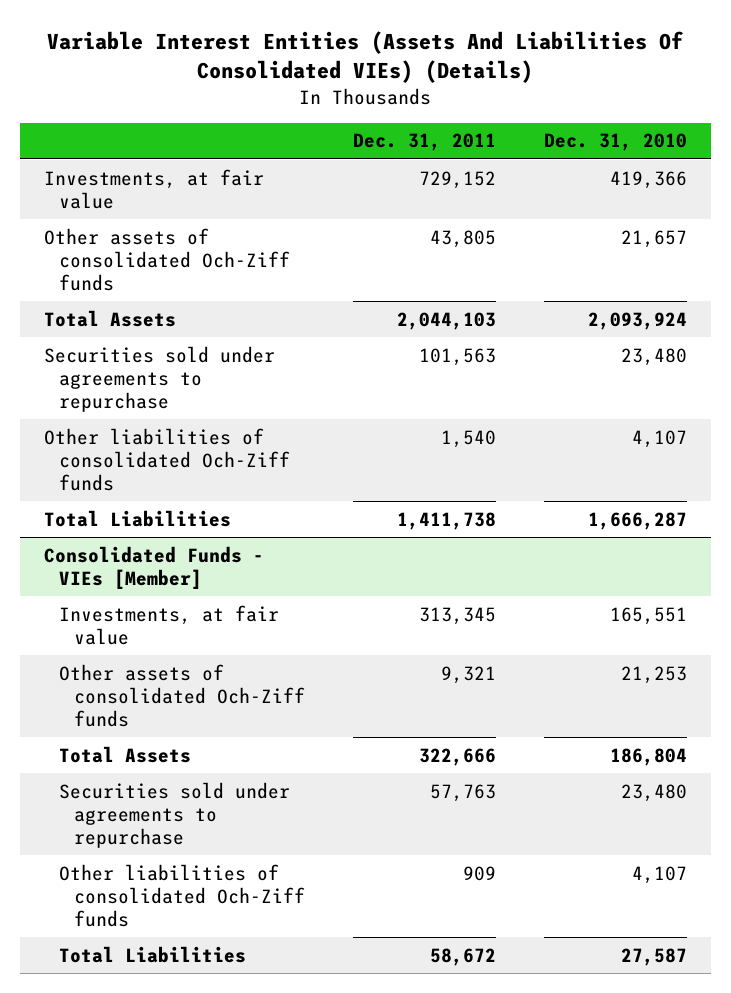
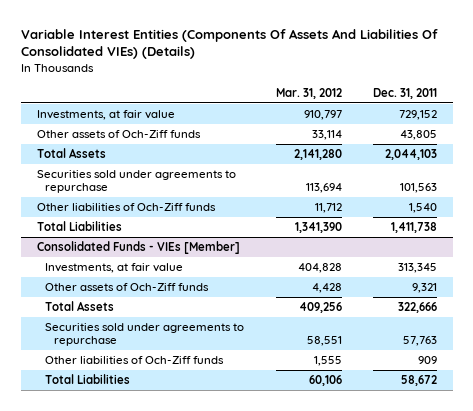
[47,31,684,84] Variable Interest Entities (Assets And Liabilities Of Consolidated VIEs) (Details) -> [20,28,438,60] Variable Interest Entities (Components Of Assets And Liabilities Of Consolidated VIEs) (Details)
[543,133,687,152] Dec. 31, 2010 -> none
none -> [275,88,342,100] Mar. 31, 2012
[43,227,291,291] Other assets of consolidated Och-Ziff funds -> [36,129,201,138] Other assets of Och-Ziff funds
[43,427,291,491] Other liabilities of consolidated Och-Ziff funds -> [36,202,216,211] Other liabilities of Och-Ziff funds
[59,663,306,727] Other assets of consolidated Och-Ziff funds -> [45,282,210,291] Other assets of Och-Ziff funds
[59,863,306,927] Other liabilities of consolidated Och-Ziff funds -> [45,355,225,364] Other liabilities of Och-Ziff funds

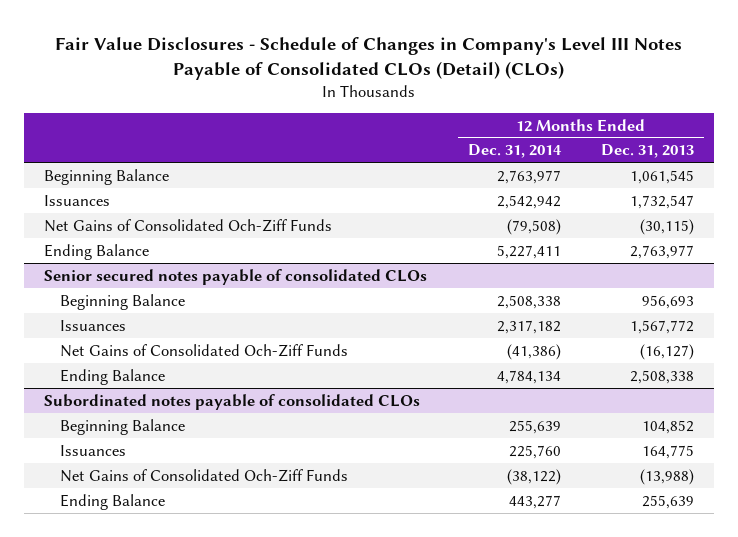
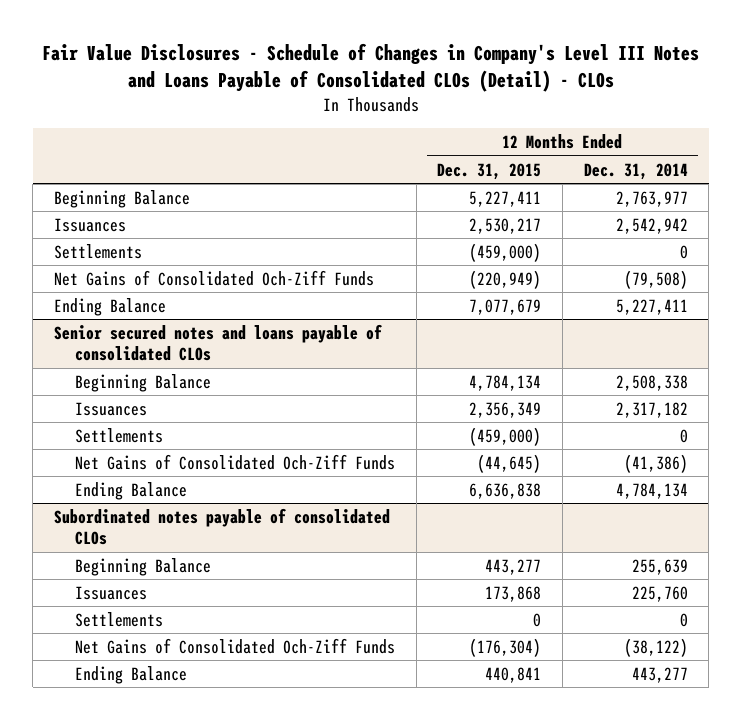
[55,36,683,80] Fair Value Disclosures - Schedule of Changes in Company's Level III Notes Payable of Consolidated CLOs (Detail) (CLOs) -> [41,43,699,93] Fair Value Disclosures - Schedule of Changes in Company's Level III Notes and Loans Payable of Consolidated CLOs (Detail) - CLOs
[601,144,695,159] Dec. 31, 2013 -> none
none -> [437,162,542,180] Dec. 31, 2015
none -> [53,243,142,259] Settlements
[44,268,428,285] Senior secured notes payable of consolidated CLOs -> [53,323,382,362] Senior secured notes and loans payable of consolidated CLOs
none -> [75,427,164,443] Settlements
none -> [75,611,164,627] Settlements

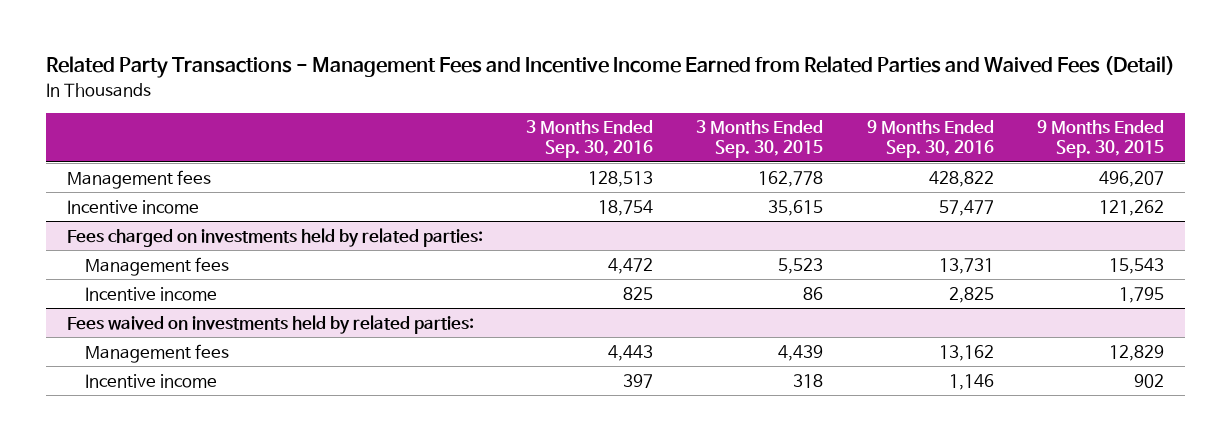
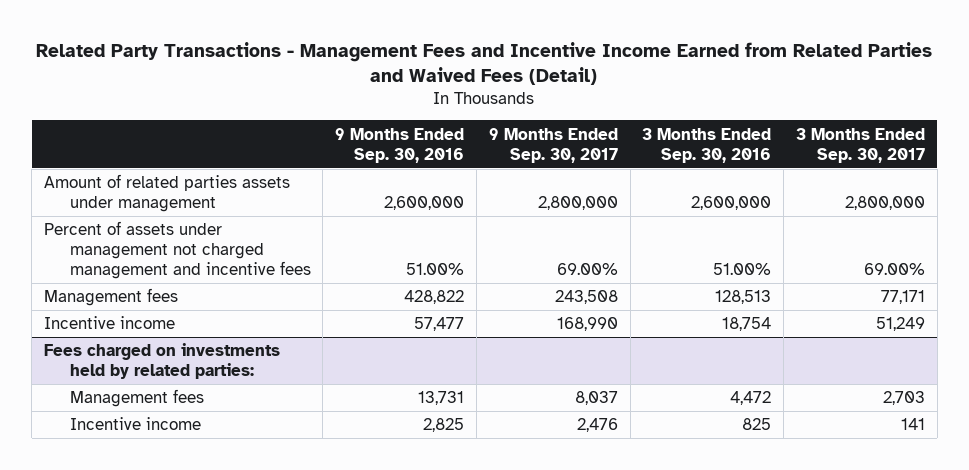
[696,120,824,159] 3 Months Ended Sep. 30, 2015 -> none
[1036,120,1164,159] 9 Months Ended Sep. 30, 2015 -> none
none -> [488,127,618,163] 9 Months Ended Sep. 30, 2017
none -> [795,127,925,163] 3 Months Ended Sep. 30, 2017
none -> [44,174,291,213] Amount of related parties assets under management
none -> [44,221,311,280] Percent of assets under management not charged management and incentive fees
[67,314,475,334] Fees waived on investments held by related parties: -> none
[84,343,229,363] Management fees -> none
[84,373,217,388] Incentive income -> none

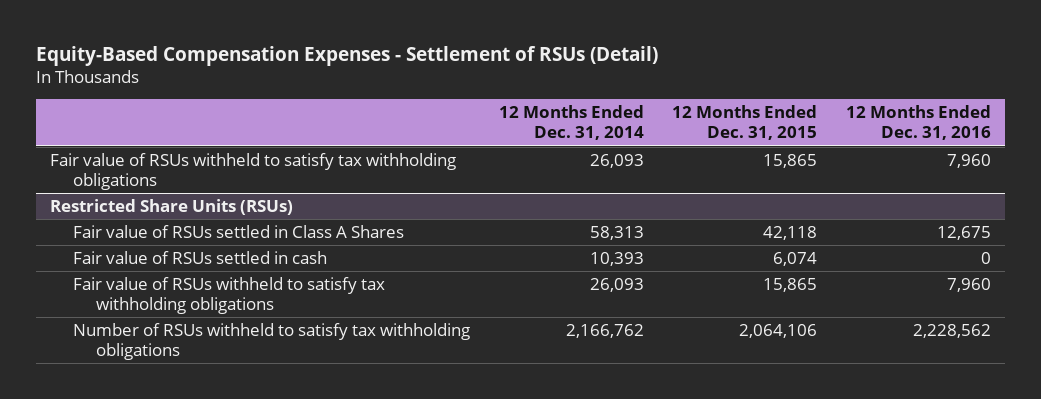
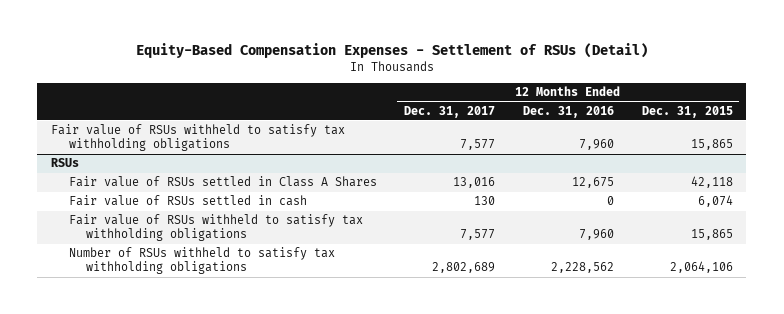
[498,105,644,141] 12 Months Ended Dec. 31, 2014 -> none
none -> [404,105,496,118] Dec. 31, 2017
[50,198,294,215] Restricted Share Units (RSUs) -> [51,158,80,168] RSUs

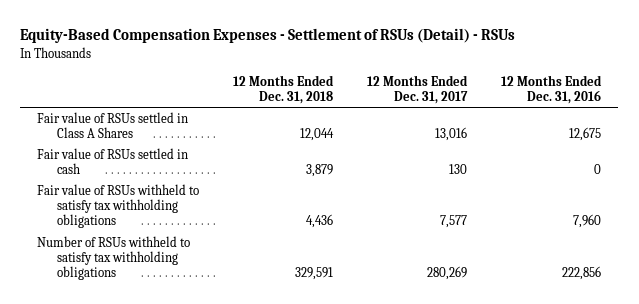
[135,43,648,59] Equity-Based Compensation Expenses - Settlement of RSUs (Detail) -> [20,28,516,44] Equity-Based Compensation Expenses - Settlement of RSUs (Detail) - RSUs
[641,105,733,118] Dec. 31, 2015 -> none
none -> [233,74,335,104] 12 Months Ended Dec. 31, 2018
[51,124,346,152] Fair value of RSUs withheld to satisfy tax withholding obligations -> none
[51,158,80,168] RSUs -> none
[432,262,496,274] 2,802,689 -> [427,266,468,281] 280,269
[550,262,614,274] 2,228,562 -> [562,266,602,281] 222,856

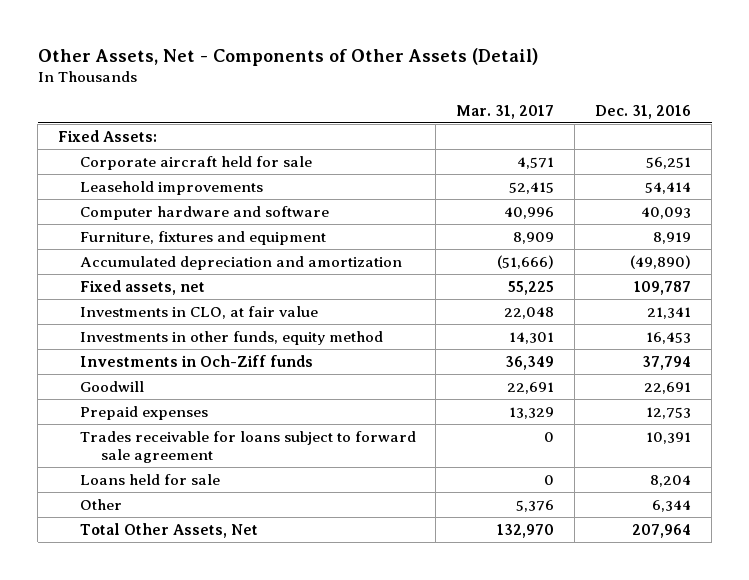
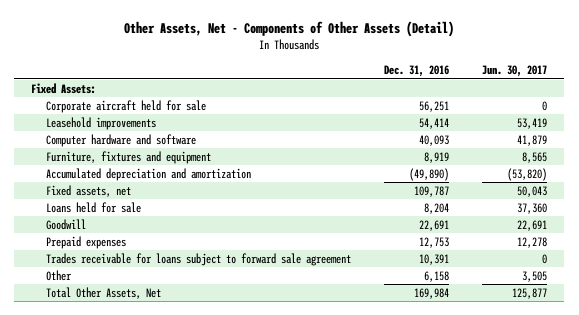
[456,104,555,119] Mar. 31, 2017 -> none
none -> [482,65,548,78] Jun. 30, 2017
[79,305,318,319] Investments in CLO, at fair value -> none
[79,330,383,345] Investments in other funds, equity method -> none
[79,354,313,367] Investments in Och-Ziff funds -> none
[79,473,220,485] Loans held for sale -> [45,201,141,213] Loans held for sale
[652,499,692,512] 6,344 -> [424,270,450,282] 6,158
[632,523,692,538] 207,964 -> [414,287,450,299] 169,984

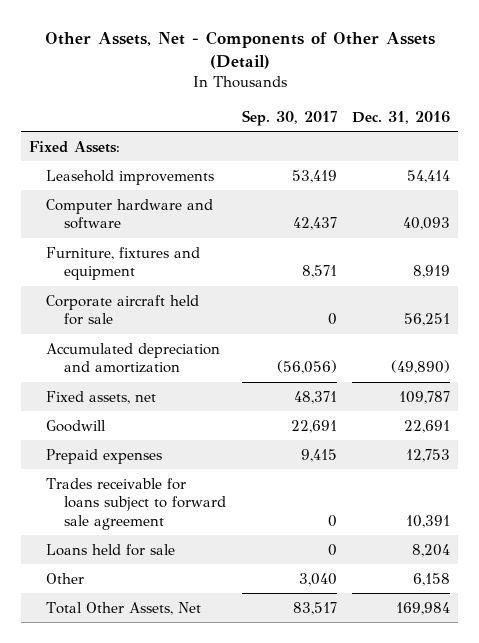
[482,65,548,78] Jun. 30, 2017 -> none
none -> [241,109,337,126] Sep. 30, 2017
[45,99,206,113] Corporate aircraft held for sale -> [46,294,200,326] Corporate aircraft held for sale
[45,201,141,213] Loans held for sale -> [46,543,176,556] Loans held for sale

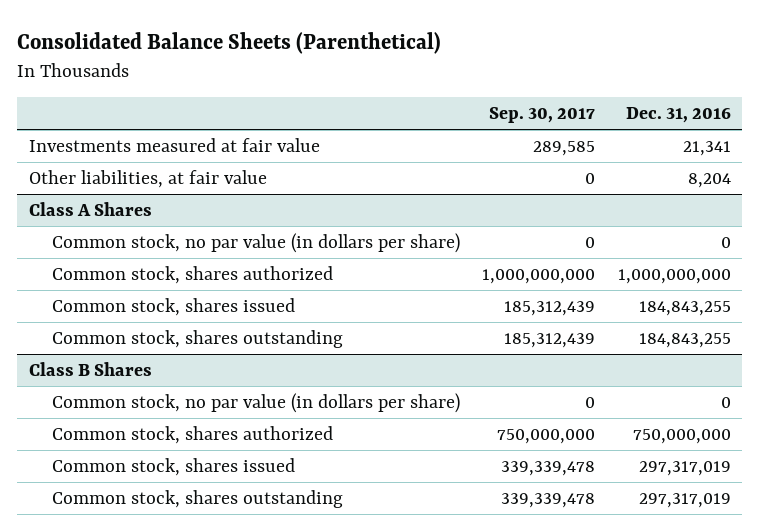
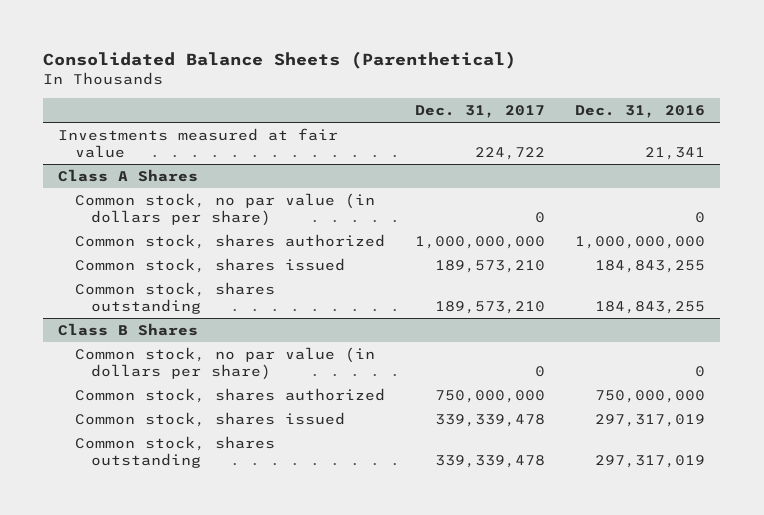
[489,106,596,123] Sep. 30, 2017 -> none
none -> [415,105,546,119] Dec. 31, 2017
[28,169,267,188] Other liabilities, at fair value -> none

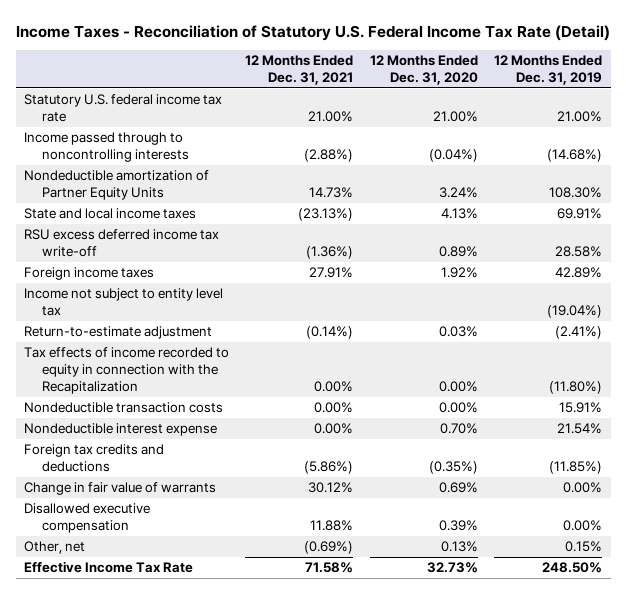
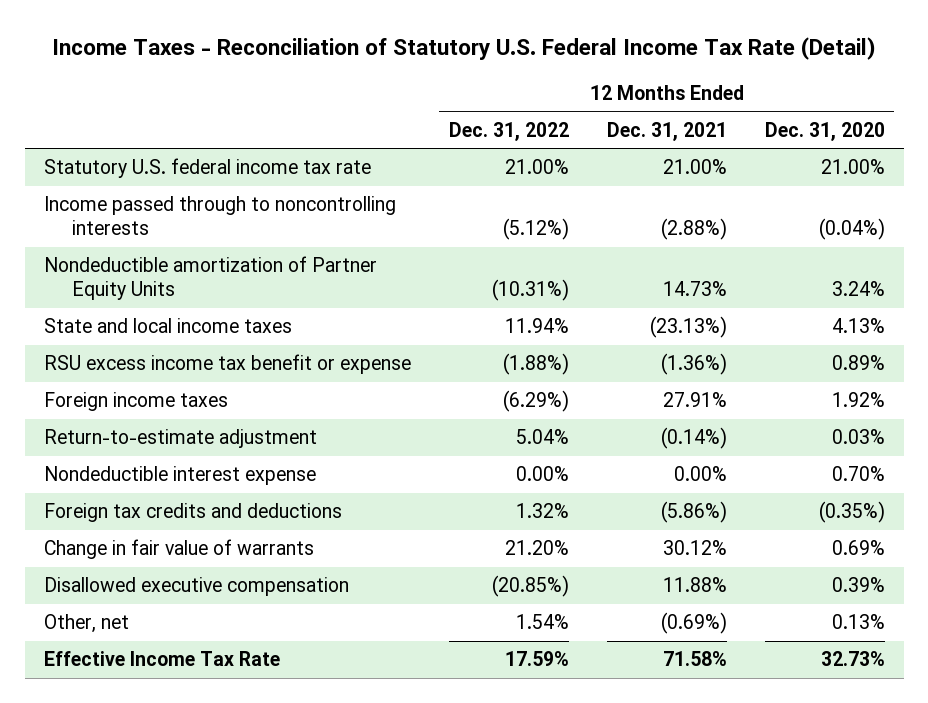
[494,55,603,86] 12 Months Ended Dec. 31, 2019 -> none
none -> [448,121,569,141] Dec. 31, 2022
[23,229,219,258] RSU excess deferred income tax write-off -> [43,354,411,375] RSU excess income tax benefit or expense
[23,288,223,317] Income not subject to entity level tax -> none
[23,347,229,395] Tax effects of income recorded to equity in connection with the Recapitalization -> none
[23,402,223,414] Nondeductible transaction costs -> none

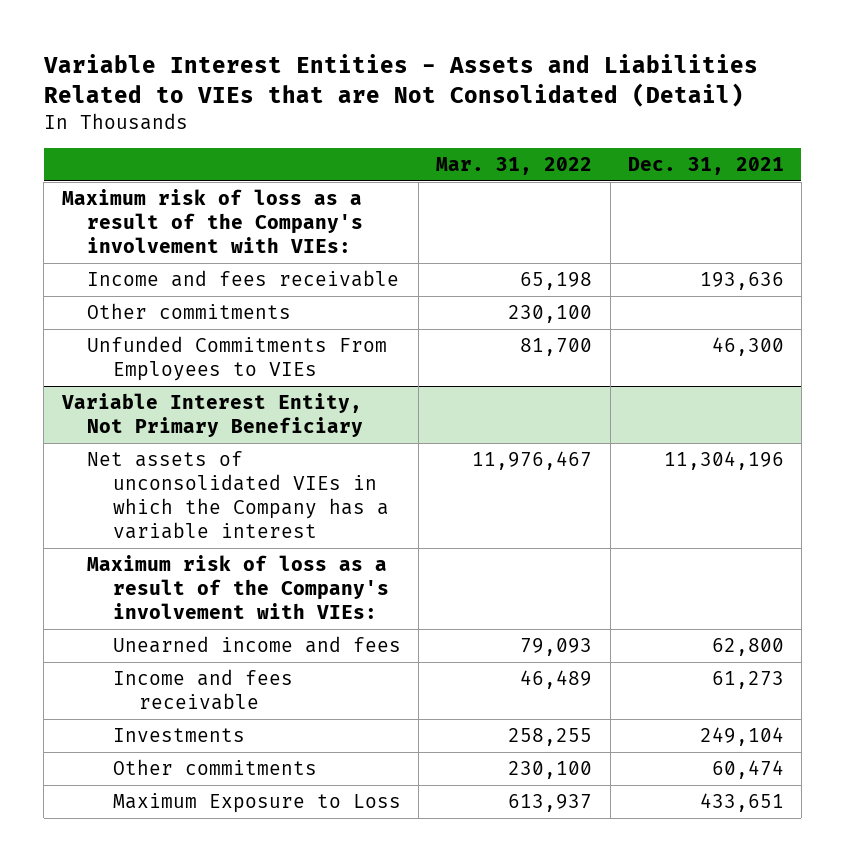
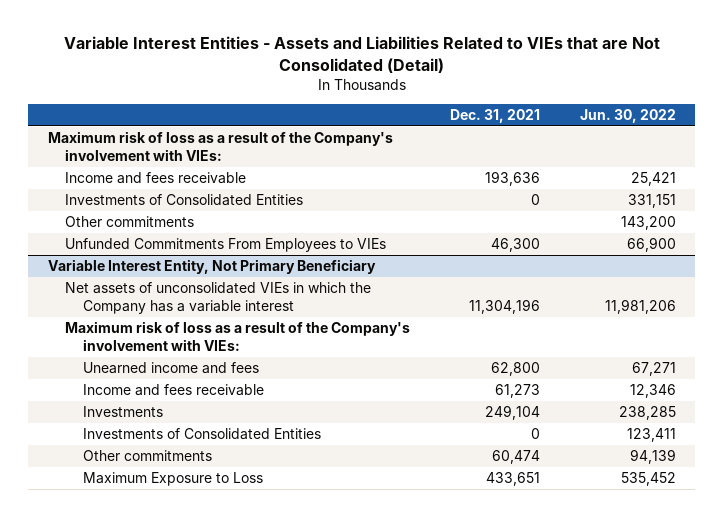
[436,157,593,176] Mar. 31, 2022 -> none
none -> [579,108,676,123] Jun. 30, 2022
none -> [65,193,304,206] Investments of Consolidated Entities
none -> [83,427,322,440] Investments of Consolidated Entities

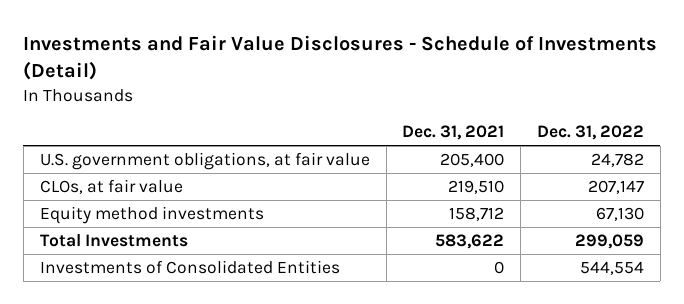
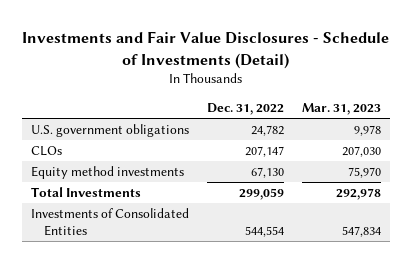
[402,124,505,140] Dec. 31, 2021 -> none
none -> [302,102,382,115] Mar. 31, 2023
[39,151,370,170] U.S. government obligations, at fair value -> [31,124,190,138] U.S. government obligations
[39,178,183,194] CLOs, at fair value -> [31,146,63,157] CLOs

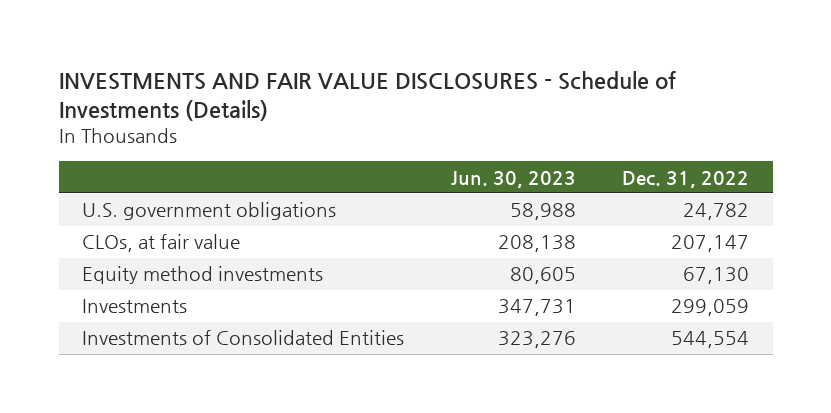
[22,31,390,69] Investments and Fair Value Disclosures - Schedule of Investments (Detail) -> [58,70,676,122] INVESTMENTS AND FAIR VALUE DISCLOSURES - Schedule of Investments (Details)
[302,102,382,115] Mar. 31, 2023 -> none
none -> [450,170,576,188] Jun. 30, 2023
[31,146,63,157] CLOs -> [82,234,241,253] CLOs, at fair value
[31,187,142,198] Total Investments -> [82,299,188,314] Investments

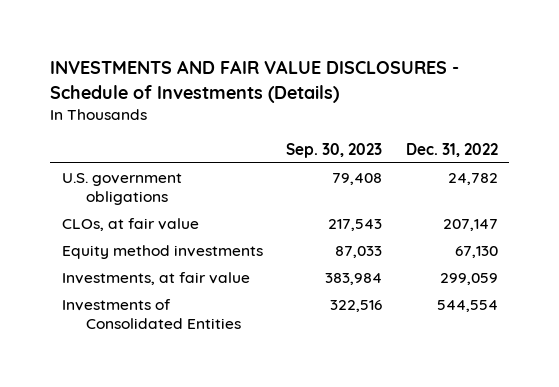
[450,170,576,188] Jun. 30, 2023 -> none
none -> [286,142,383,158] Sep. 30, 2023
[82,299,188,314] Investments -> [61,272,250,286] Investments, at fair value

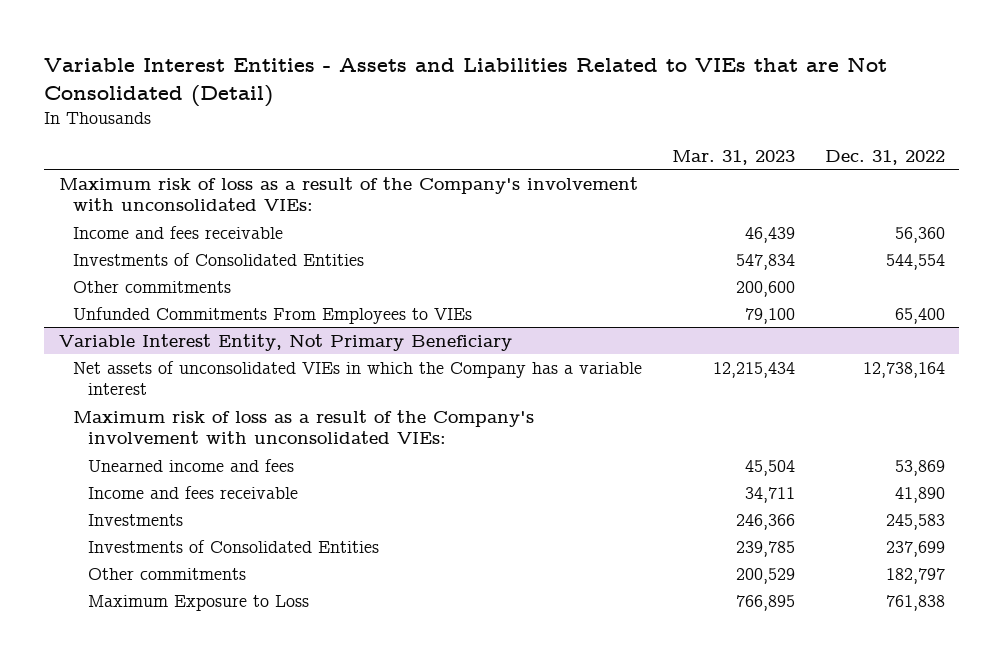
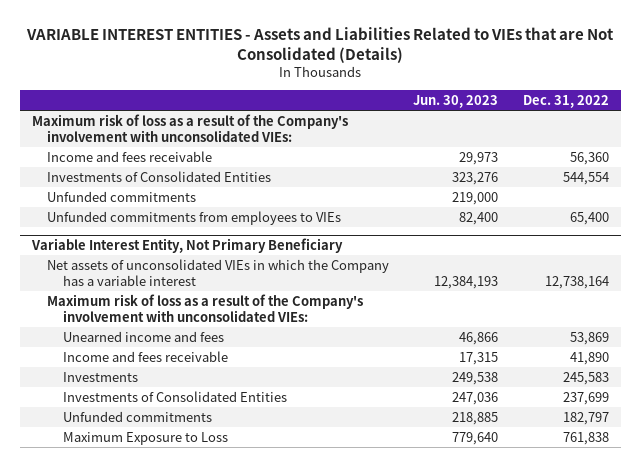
[43,56,887,107] Variable Interest Entities - Assets and Liabilities Related to VIEs that are Not Consolidated (Detail) -> [26,26,615,63] VARIABLE INTEREST ENTITIES - Assets and Liabilities Related to VIEs that are Not Consolidated (Details)
[671,150,795,166] Mar. 31, 2023 -> none
none -> [413,94,499,108] Jun. 30, 2023
[73,280,232,293] Other commitments -> [47,190,197,202] Unfunded commitments
[73,306,473,324] Unfunded Commitments From Employees to VIEs -> [47,210,342,225] Unfunded commitments from employees to VIEs
[87,567,246,580] Other commitments -> [62,410,212,422] Unfunded commitments

